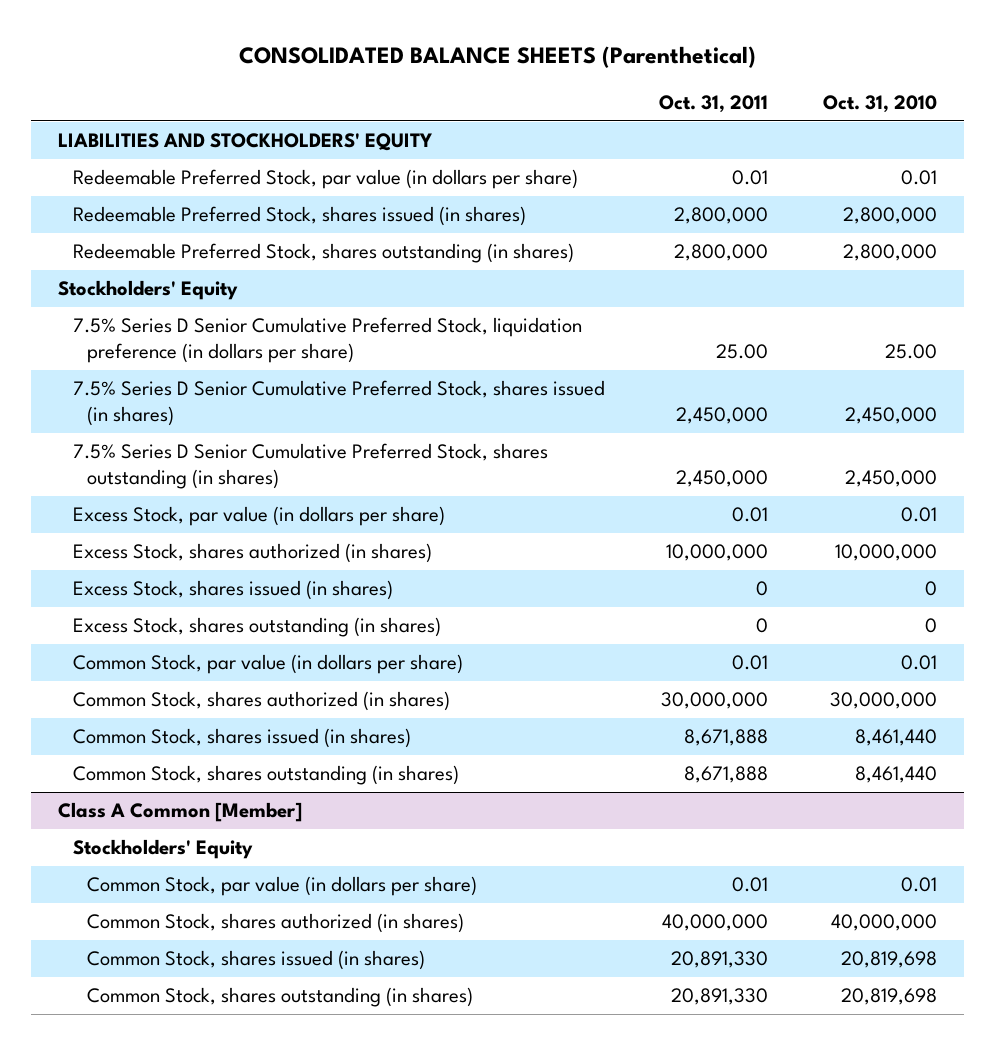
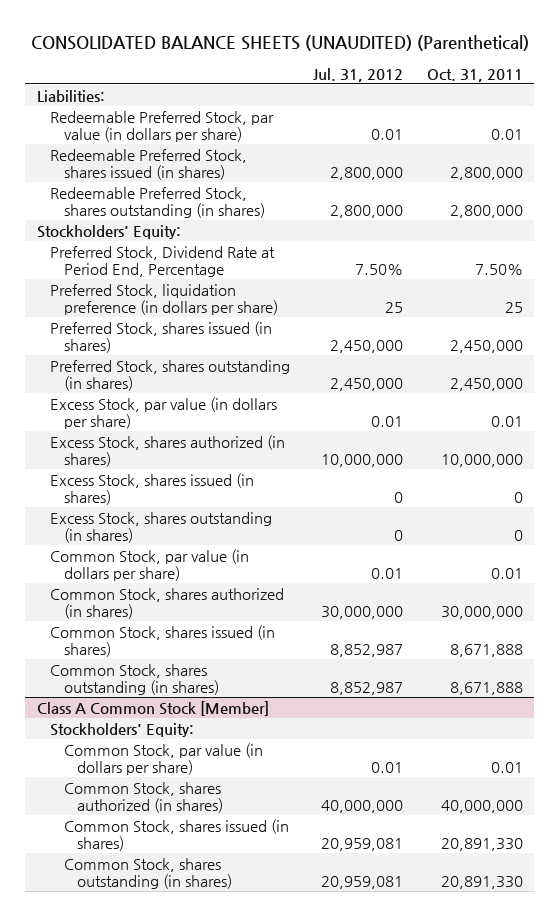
[238,45,756,68] CONSOLIDATED BALANCE SHEETS (Parenthetical) -> [30,35,529,52] CONSOLIDATED BALANCE SHEETS (UNAUDITED) (Parenthetical)
[823,94,938,113] Oct. 31, 2010 -> none
none -> [313,67,404,82] Jul. 31, 2012
[58,133,433,152] LIABILITIES AND STOCKHOLDERS' EQUITY -> none
none -> [36,89,105,102] Liabilities:
[58,280,239,301] Stockholders' Equity -> [36,224,181,239] Stockholders' Equity:
none -> [50,245,276,277] Preferred Stock, Dividend Rate at Period End, Percentage
[72,317,582,363] 7.5% Series D Senior Cumulative Preferred Stock, liquidation preference (in dollars per share) -> [50,283,278,315] Preferred Stock, liquidation preference (in dollars per share)
[716,343,769,359] 25.00 -> [504,301,523,313] 25
[72,380,605,426] 7.5% Series D Senior Cumulative Preferred Stock, shares issued (in shares) -> [50,320,273,353] Preferred Stock, shares issued (in shares)
[72,443,548,489] 7.5% Series D Senior Cumulative Preferred Stock, shares outstanding (in shares) -> [50,359,291,391] Preferred Stock, shares outstanding (in shares)
[58,802,303,823] Class A Common [Member] -> [36,700,269,716] Class A Common Stock [Member]
[72,839,253,860] Stockholders' Equity -> [50,722,195,737] Stockholders' Equity:

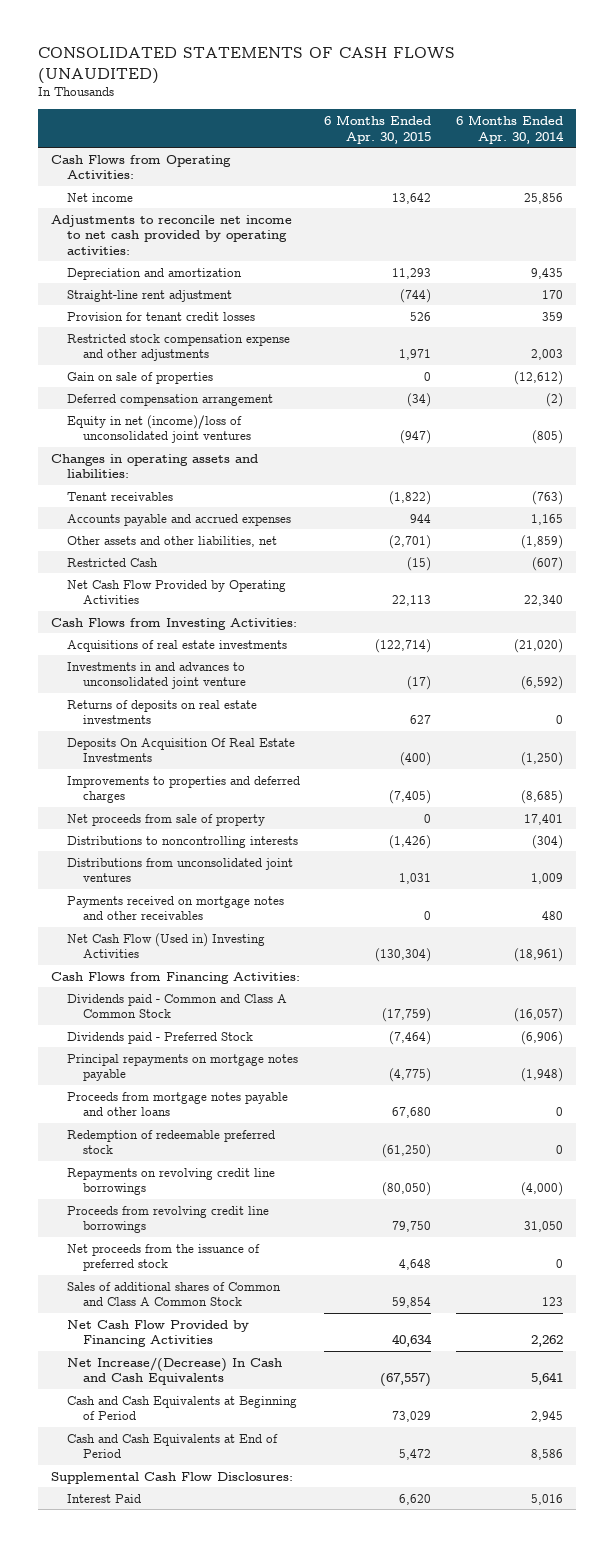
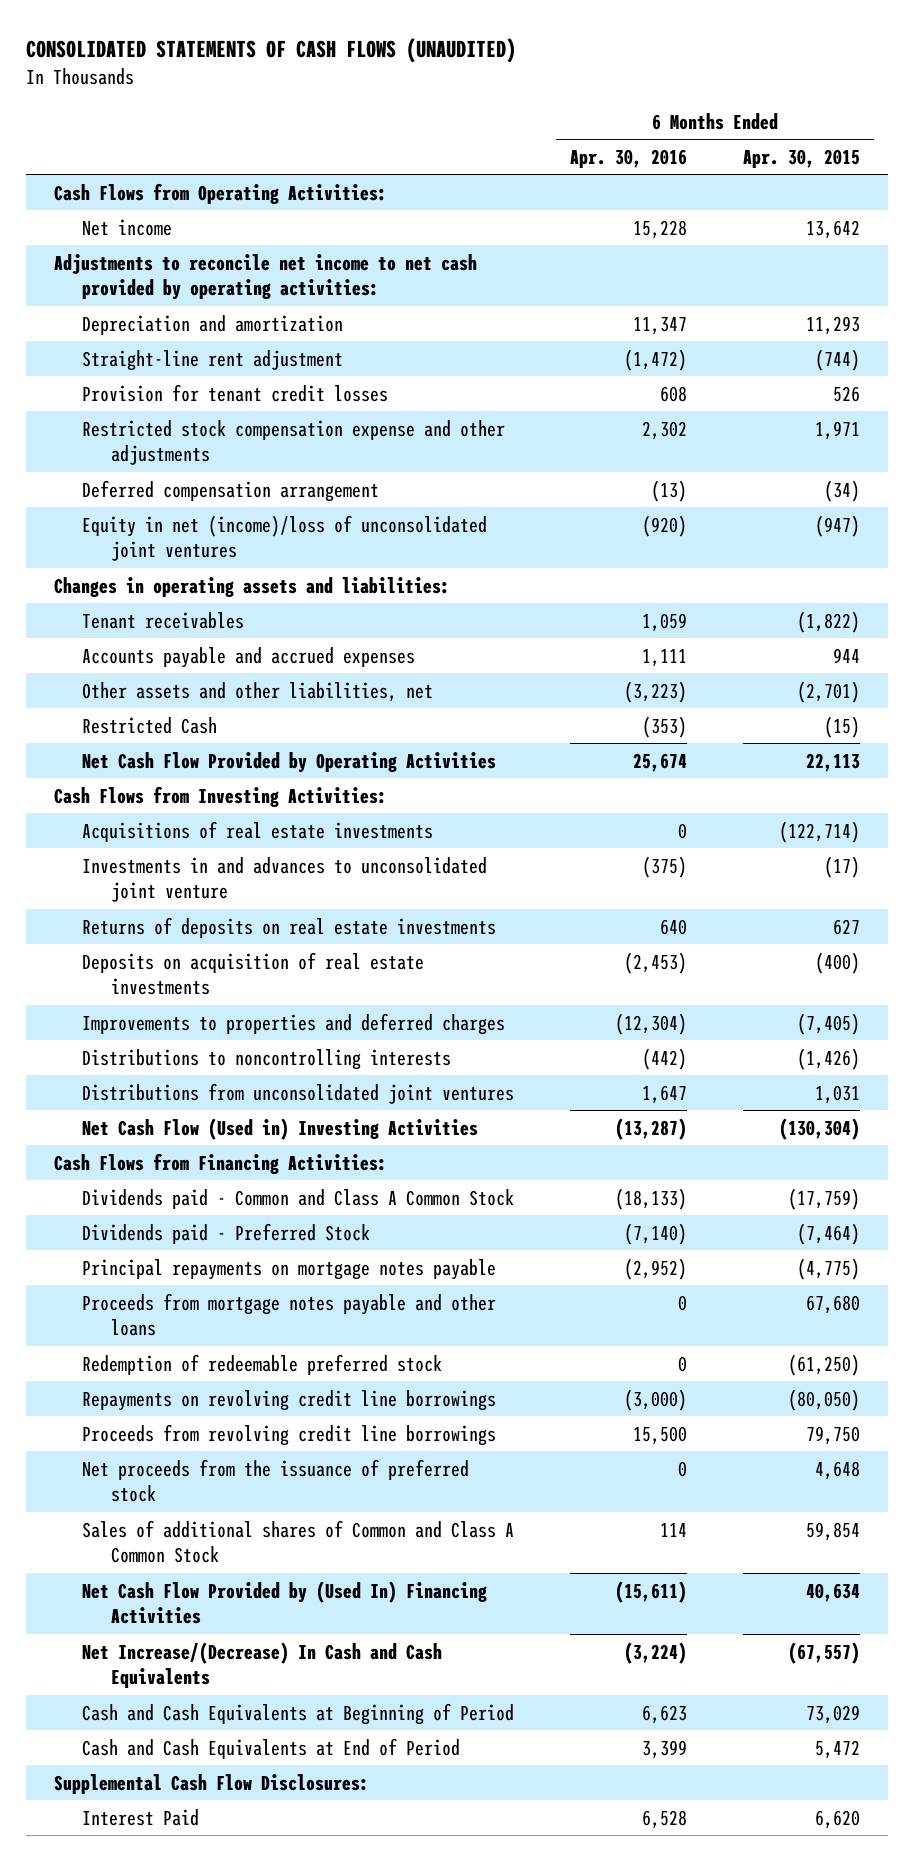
[456,114,565,144] 6 Months Ended Apr. 30, 2014 -> none
none -> [570,148,688,168] Apr. 30, 2016
[66,371,213,384] Gain on sale of properties -> none
[66,737,295,763] Deposits On Acquisition Of Real Estate Investments -> [82,951,425,996] Deposits on acquisition of real estate investments
[66,813,265,826] Net proceeds from sale of property -> none
[66,895,284,921] Payments received on mortgage notes and other receivables -> none
[66,1319,249,1348] Net Cash Flow Provided by Financing Activities -> [82,1580,488,1625] Net Cash Flow Provided by (Used In) Financing Activities

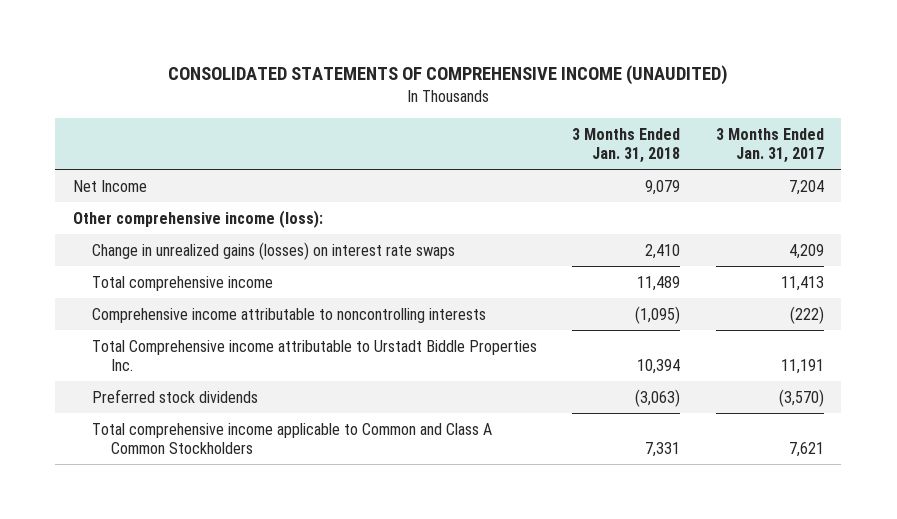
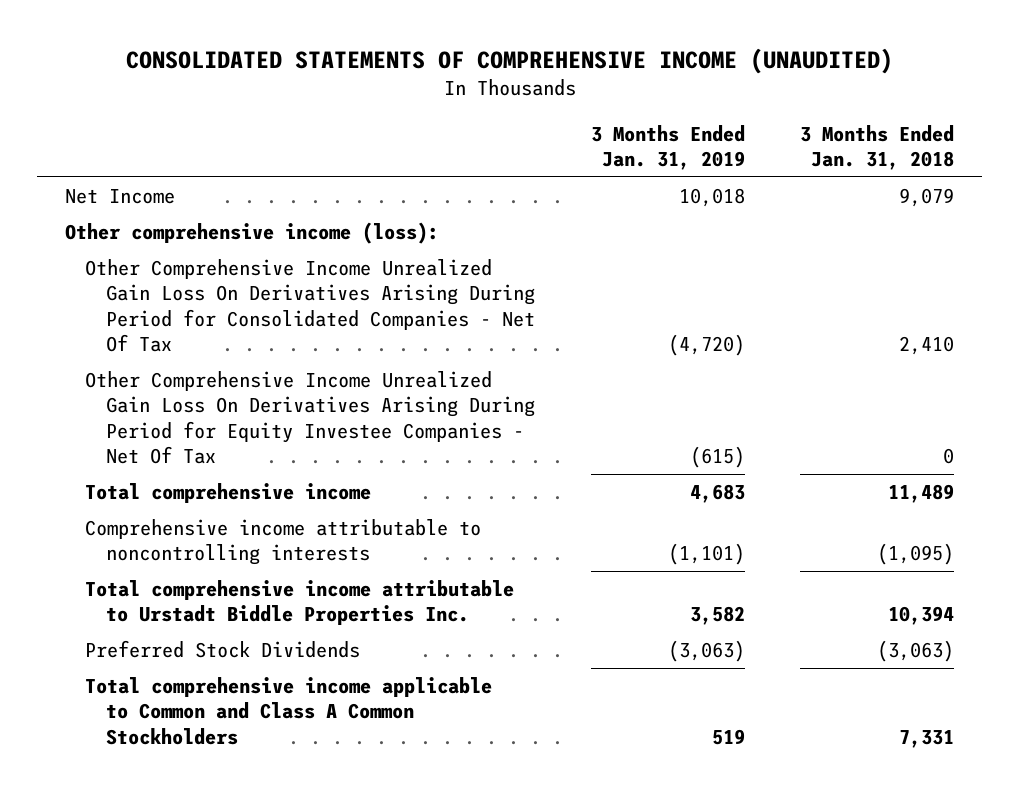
[715,127,824,164] 3 Months Ended Jan. 31, 2017 -> none
none -> [590,124,745,170] 3 Months Ended Jan. 31, 2019
[92,241,456,260] Change in unrealized gains (losses) on interest rate swaps -> [85,259,535,352] Other Comprehensive Income Unrealized Gain Loss On Derivatives Arising During Period for Consolidated Companies - Net Of Tax
none -> [85,371,535,464] Other Comprehensive Income Unrealized Gain Loss On Derivatives Arising During Period for Equity Investee Companies - Net Of Tax
[92,339,538,372] Total Comprehensive income attributable to Urstadt Biddle Properties Inc. -> [85,580,515,626] Total comprehensive income attributable to Urstadt Biddle Properties Inc.
[92,388,259,403] Preferred stock dividends -> [85,640,361,659] Preferred Stock Dividends

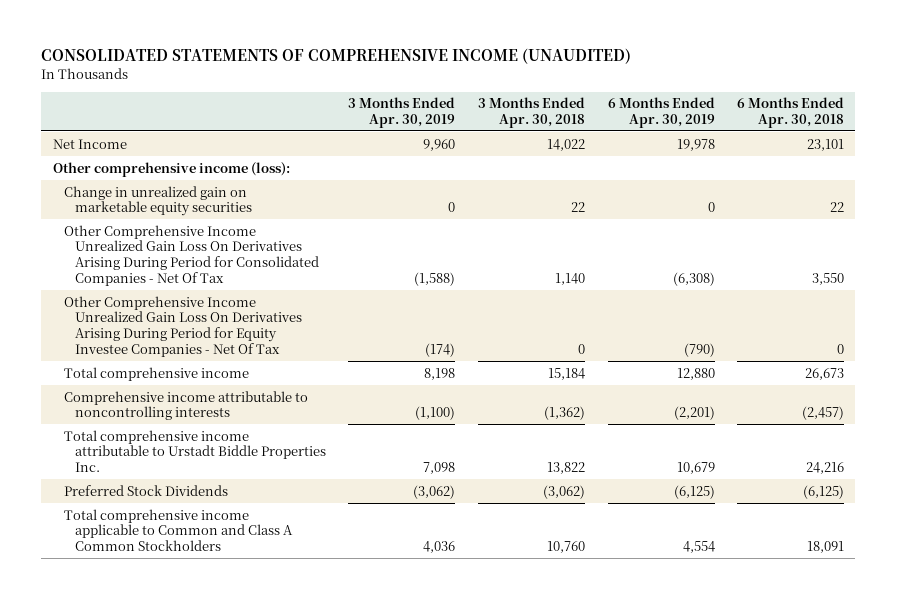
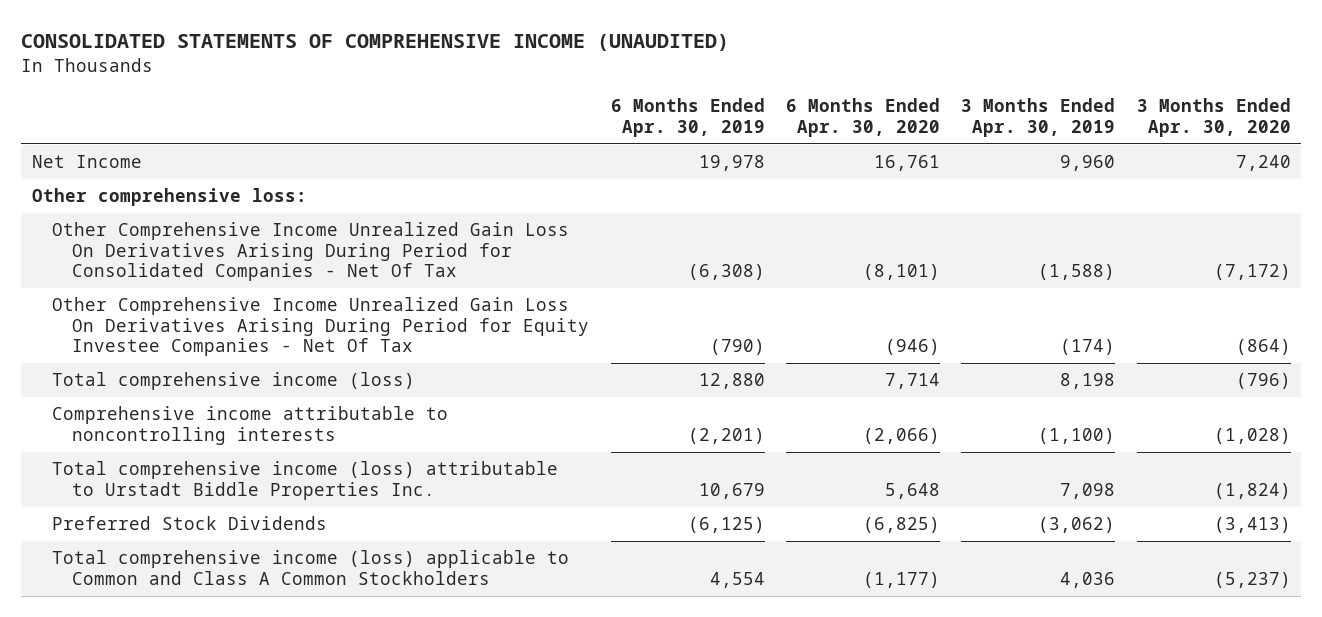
[477,97,585,128] 3 Months Ended Apr. 30, 2018 -> none
[737,97,845,128] 6 Months Ended Apr. 30, 2018 -> none
none -> [785,98,940,137] 6 Months Ended Apr. 30, 2020
none -> [1136,98,1291,137] 3 Months Ended Apr. 30, 2020
[63,185,252,217] Change in unrealized gain on marketable equity securities -> none
[52,161,290,177] Other comprehensive income (loss): -> [31,188,307,207] Other comprehensive loss:
[63,366,249,381] Total comprehensive income -> [51,372,415,391] Total comprehensive income (loss)
[63,429,326,472] Total comprehensive income attributable to Urstadt Biddle Properties Inc. -> [51,461,558,500] Total comprehensive income (loss) attributable to Urstadt Biddle Properties Inc.
[63,508,293,551] Total comprehensive income applicable to Common and Class A Common Stockholders -> [51,550,569,585] Total comprehensive income (loss) applicable to Common and Class A Common Stockholders

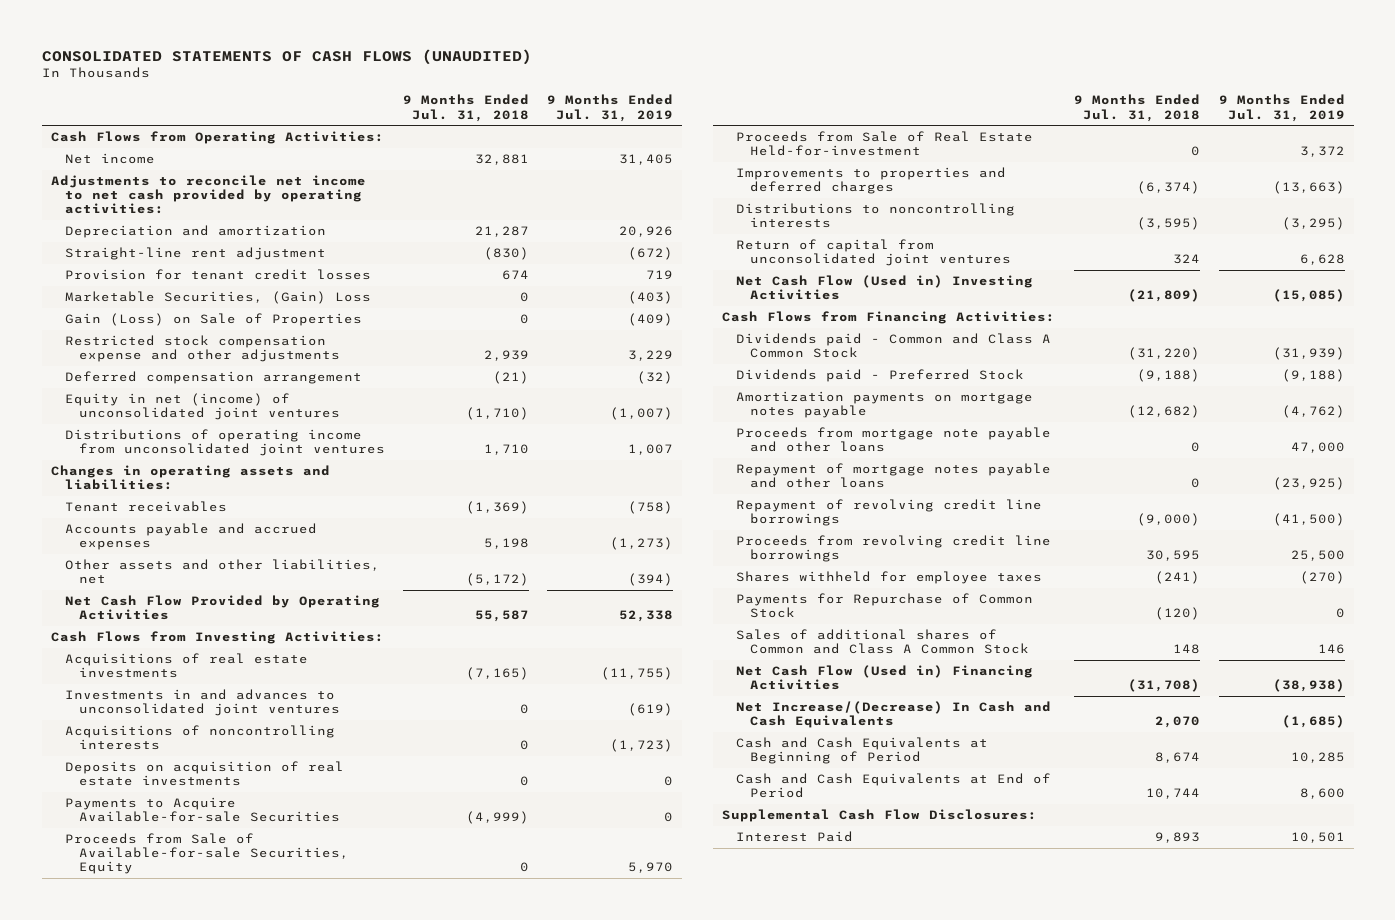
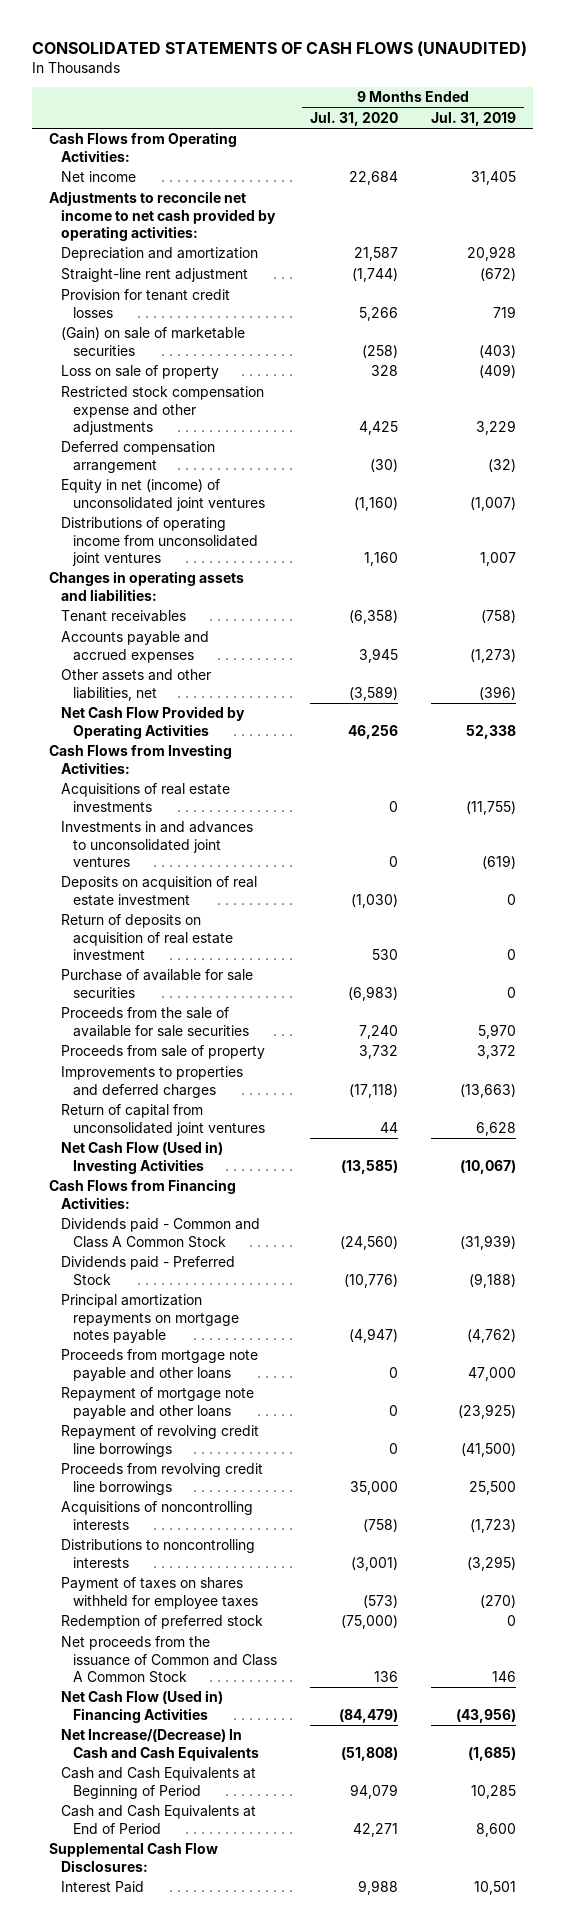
[403,94,530,122] 9 Months Ended Jul. 31, 2018 -> none
none -> [309,112,398,127] Jul. 31, 2020
[619,226,674,238] 20,926 -> [467,246,517,262] 20,928
[65,291,372,305] Marketable Securities, (Gain) Loss -> [60,327,245,356] (Gain) on sale of marketable securities
[65,313,363,327] Gain (Loss) on Sale of Properties -> [60,365,219,380] Loss on sale of property
[628,573,674,587] (394) -> [479,685,517,700] (396)
[65,761,345,787] Deposits on acquisition of real estate investments -> [60,876,257,906] Deposits on acquisition of real estate investment
none -> [60,914,233,961] Return of deposits on acquisition of real estate investment
[65,797,341,823] Payments to Acquire Available-for-sale Securities -> [60,969,253,998] Purchase of available for sale securities
[65,833,350,875] Proceeds from Sale of Available-for-sale Securities, Equity -> [60,1007,249,1037] Proceeds from the sale of available for sale securities
[736,131,1034,157] Proceeds from Sale of Real Estate Held-for-investment -> [60,1045,265,1060] Proceeds from sale of property
[1272,289,1345,303] (15,085) -> [460,1159,517,1174] (10,067)
[736,391,1034,419] Amortization payments on mortgage notes payable -> [60,1294,239,1344] Principal amortization repayments on mortgage notes payable
[736,463,1052,489] Repayment of mortgage notes payable and other loans -> [60,1387,254,1419] Repayment of mortgage note payable and other loans
[736,593,1034,619] Payments for Repurchase of Common Stock -> none
[65,725,336,751] Acquisitions of noncontrolling interests -> [60,1501,253,1530] Acquisitions of noncontrolling interests
[736,203,1016,229] Distributions to noncontrolling interests -> [60,1539,255,1568] Distributions to noncontrolling interests
[736,571,1043,585] Shares withheld for employee taxes -> [60,1577,258,1609] Payment of taxes on shares withheld for employee taxes
none -> [60,1615,263,1630] Redemption of preferred stock
[736,629,1030,655] Sales of additional shares of Common and Class A Common Stock -> [60,1636,277,1684] Net proceeds from the issuance of Common and Class A Common Stock
[1272,679,1345,693] (38,938) -> [456,1708,517,1723] (43,956)

